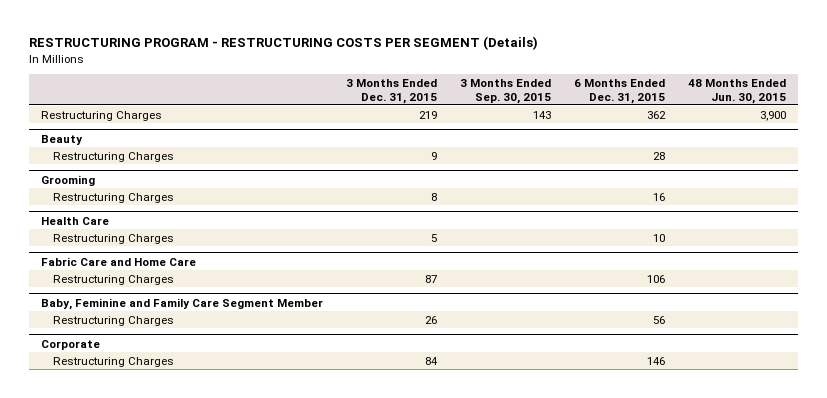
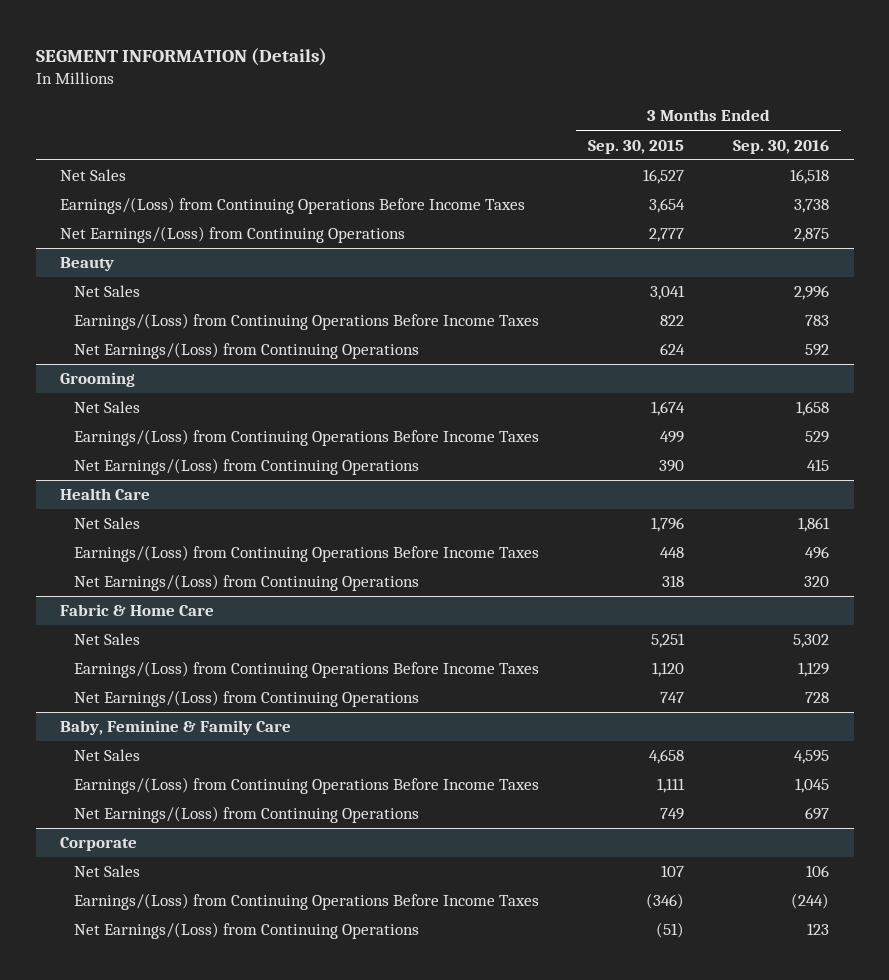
[29,36,539,51] RESTRUCTURING PROGRAM - RESTRUCTURING COSTS PER SEGMENT (Details) -> [35,47,327,66] SEGMENT INFORMATION (Details)
[345,78,437,104] 3 Months Ended Dec. 31, 2015 -> none
[574,78,666,104] 6 Months Ended Dec. 31, 2015 -> none
[688,78,787,104] 48 Months Ended Jun. 30, 2015 -> none
none -> [733,139,830,154] Sep. 30, 2016
[40,110,162,121] Restructuring Charges -> none
none -> [60,169,127,182] Net Sales
none -> [60,197,526,215] Earnings/(Loss) from Continuing Operations Before Income Taxes
none -> [60,226,406,244] Net Earnings/(Loss) from Continuing Operations
[53,151,175,162] Restructuring Charges -> none
none -> [73,285,140,298] Net Sales
none -> [73,313,539,331] Earnings/(Loss) from Continuing Operations Before Income Taxes
none -> [73,342,419,360] Net Earnings/(Loss) from Continuing Operations
[53,192,175,203] Restructuring Charges -> none
none -> [73,401,140,414] Net Sales
none -> [73,429,539,447] Earnings/(Loss) from Continuing Operations Before Income Taxes
none -> [73,458,419,476] Net Earnings/(Loss) from Continuing Operations
[53,233,175,244] Restructuring Charges -> none
[53,274,175,285] Restructuring Charges -> none
[53,315,175,326] Restructuring Charges -> none
none -> [73,517,140,530] Net Sales
none -> [73,545,539,563] Earnings/(Loss) from Continuing Operations Before Income Taxes
none -> [73,574,419,592] Net Earnings/(Loss) from Continuing Operations
[40,256,196,266] Fabric Care and Home Care -> [60,604,215,617] Fabric & Home Care
none -> [73,633,140,646] Net Sales
none -> [73,661,539,679] Earnings/(Loss) from Continuing Operations Before Income Taxes
none -> [73,690,419,708] Net Earnings/(Loss) from Continuing Operations
[40,297,323,310] Baby, Feminine and Family Care Segment Member -> [60,720,292,736] Baby, Feminine & Family Care
none -> [73,749,140,762] Net Sales
none -> [73,777,539,795] Earnings/(Loss) from Continuing Operations Before Income Taxes
none -> [73,806,419,824] Net Earnings/(Loss) from Continuing Operations
[53,356,175,367] Restructuring Charges -> none
none -> [73,865,140,878] Net Sales
none -> [73,893,539,911] Earnings/(Loss) from Continuing Operations Before Income Taxes
none -> [73,922,419,940] Net Earnings/(Loss) from Continuing Operations

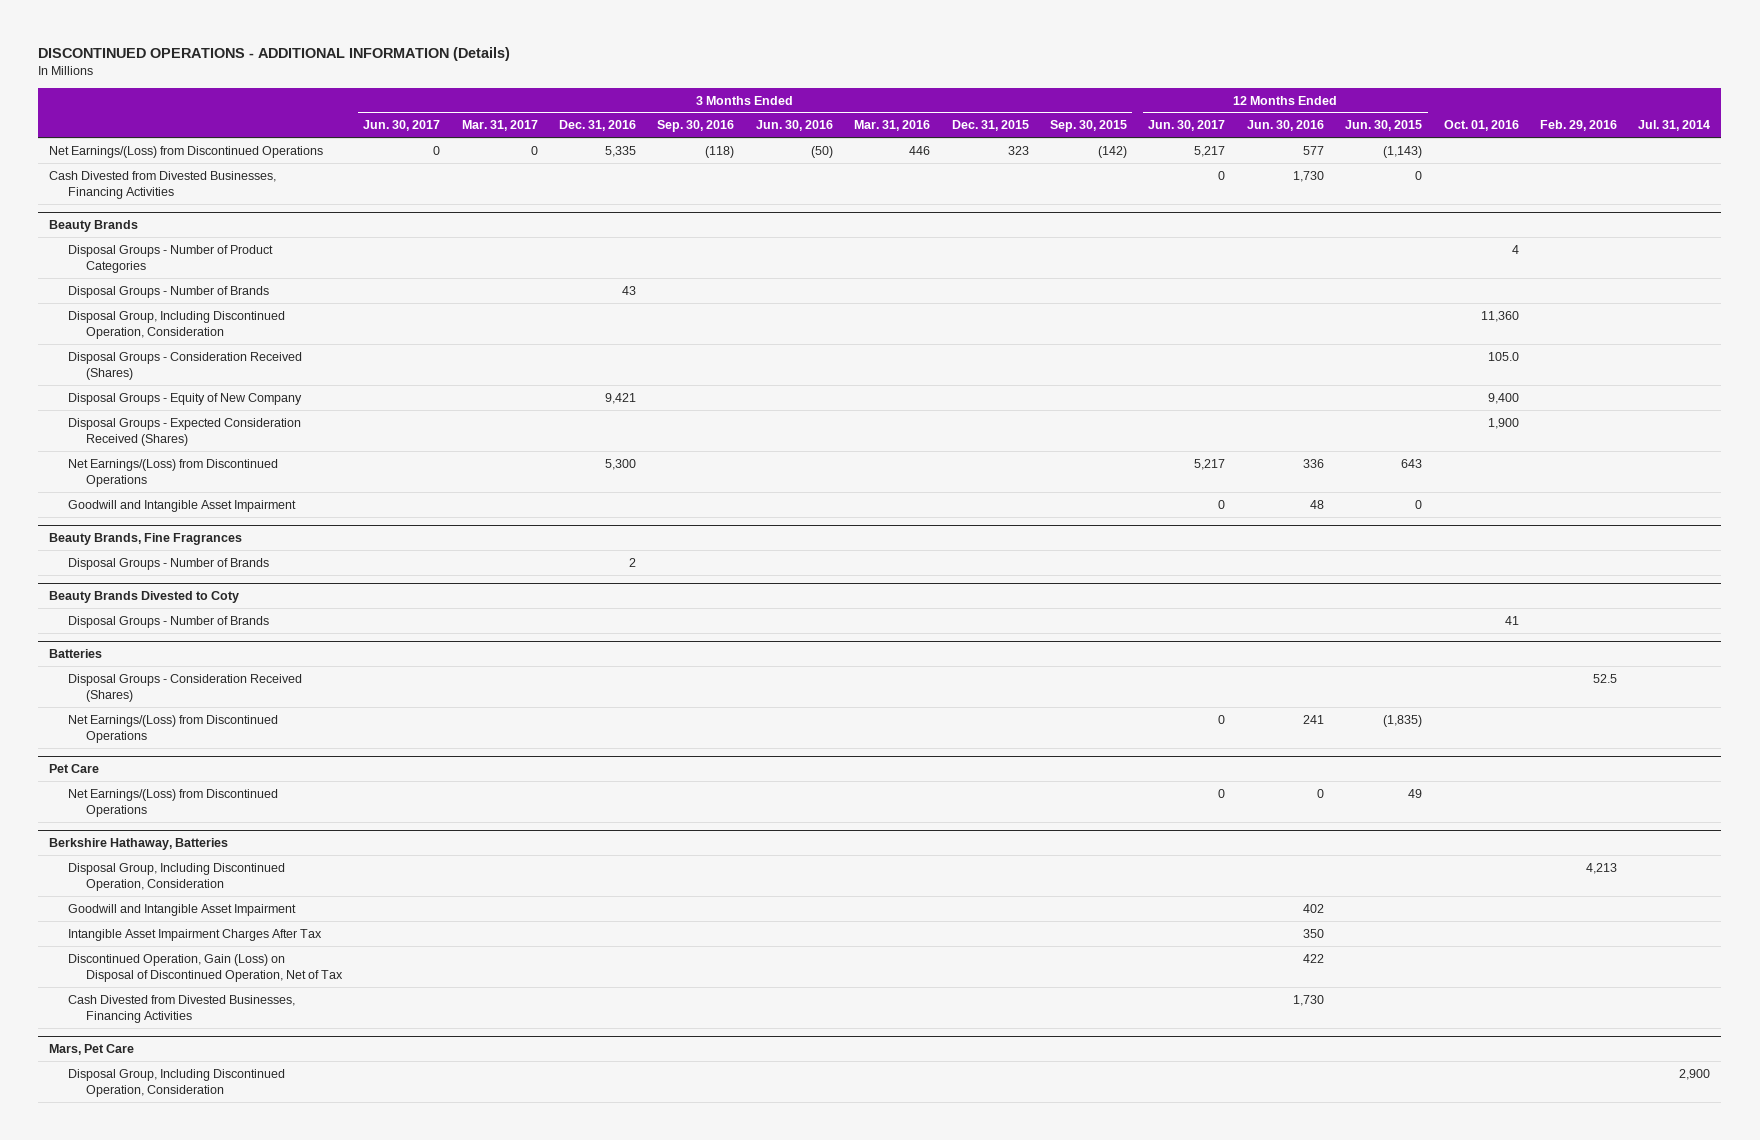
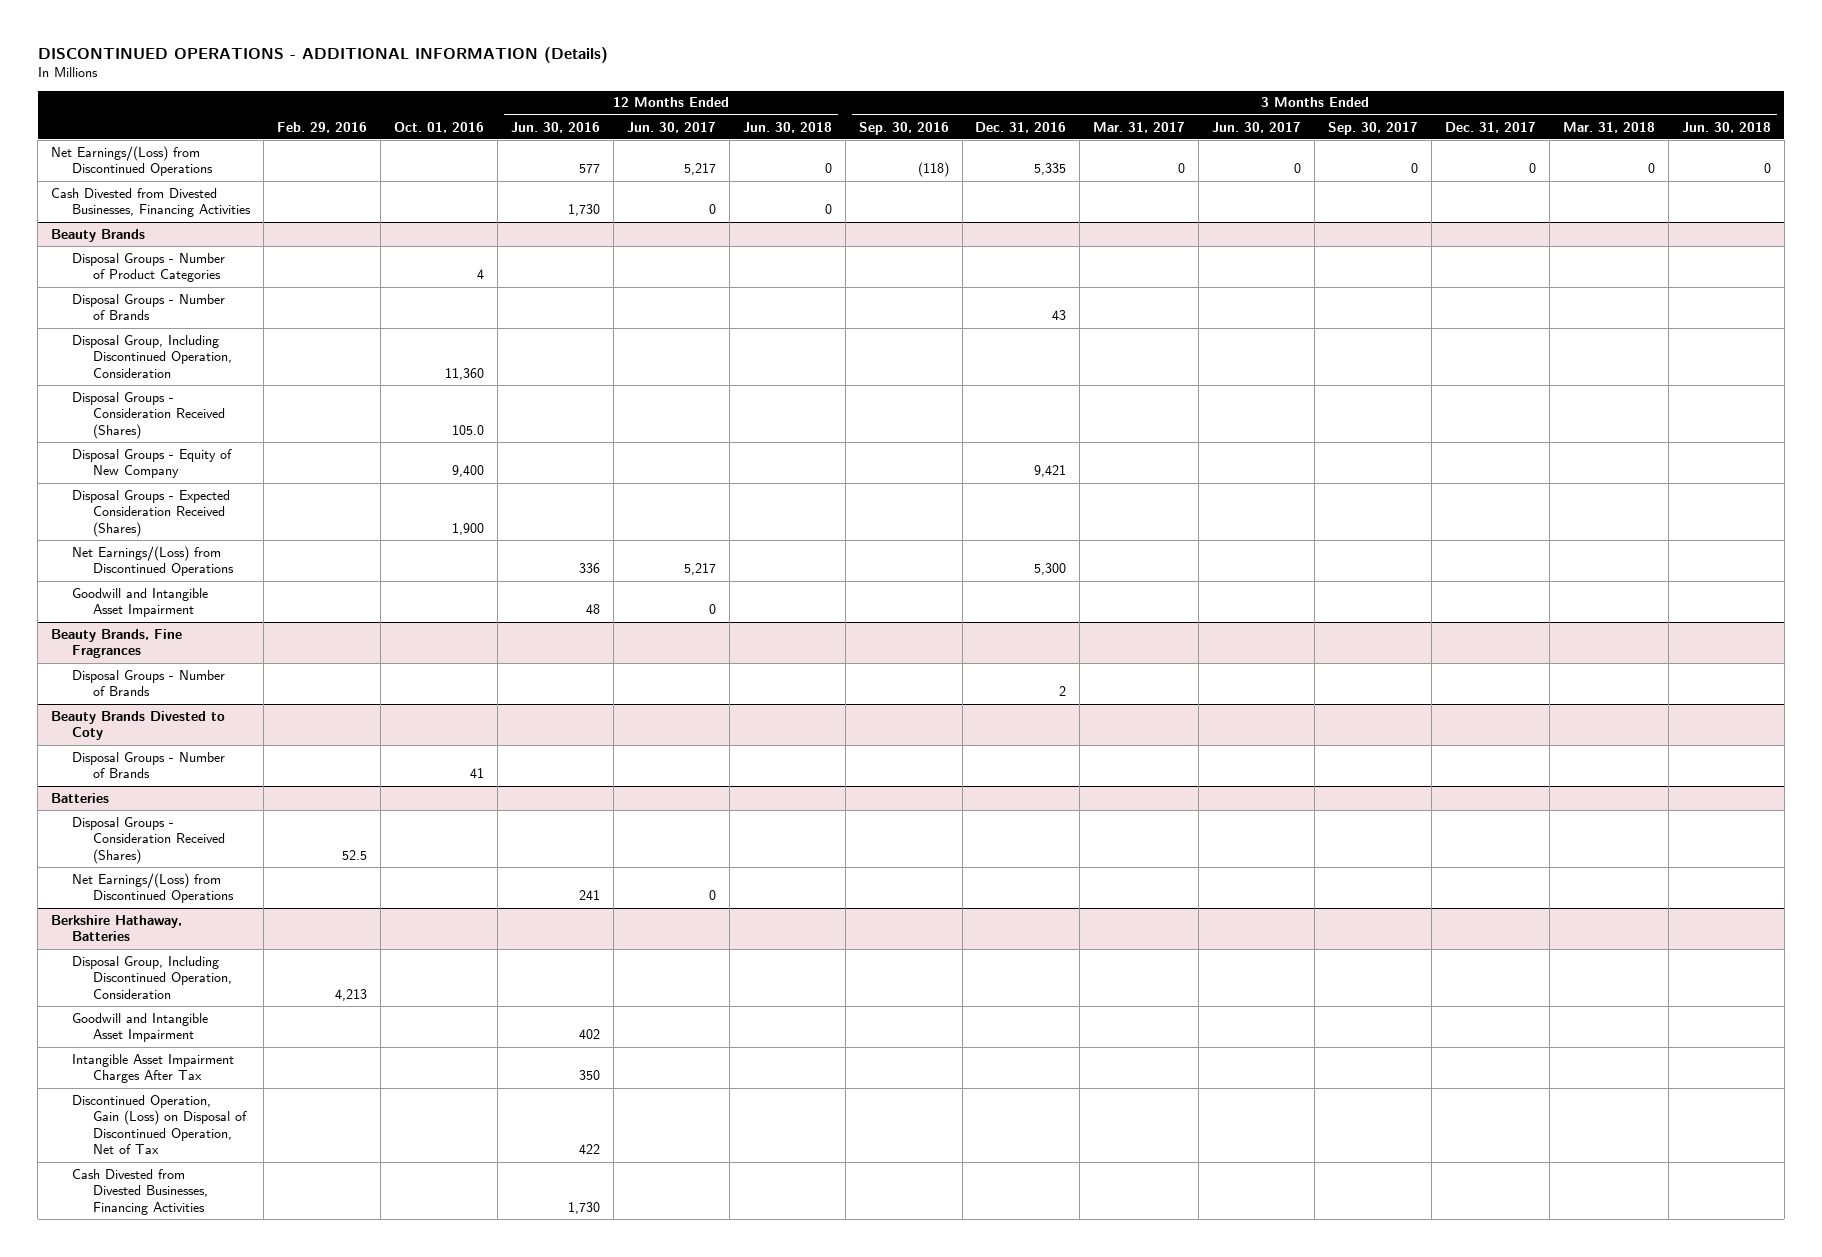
[755,120,833,132] Jun. 30, 2016 -> none
[854,120,931,132] Mar. 31, 2016 -> none
[951,120,1029,132] Dec. 31, 2015 -> none
[1050,120,1128,133] Sep. 30, 2015 -> none
[1345,120,1423,132] Jun. 30, 2015 -> none
[1638,120,1711,132] Jul. 31, 2014 -> none
none -> [742,121,832,133] Jun. 30, 2018
none -> [1328,121,1419,135] Sep. 30, 2017
none -> [1444,121,1536,133] Dec. 31, 2017
none -> [1562,121,1655,133] Mar. 31, 2018
none -> [1681,121,1771,133] Jun. 30, 2018
[49,763,100,773] Pet Care -> none
[67,788,278,817] Net Earnings/(Loss) from Discontinued Operations -> none
[49,1043,135,1055] Mars, Pet Care -> none
[67,1068,285,1097] Disposal Group, Including Discontinued Operation, Consideration -> none

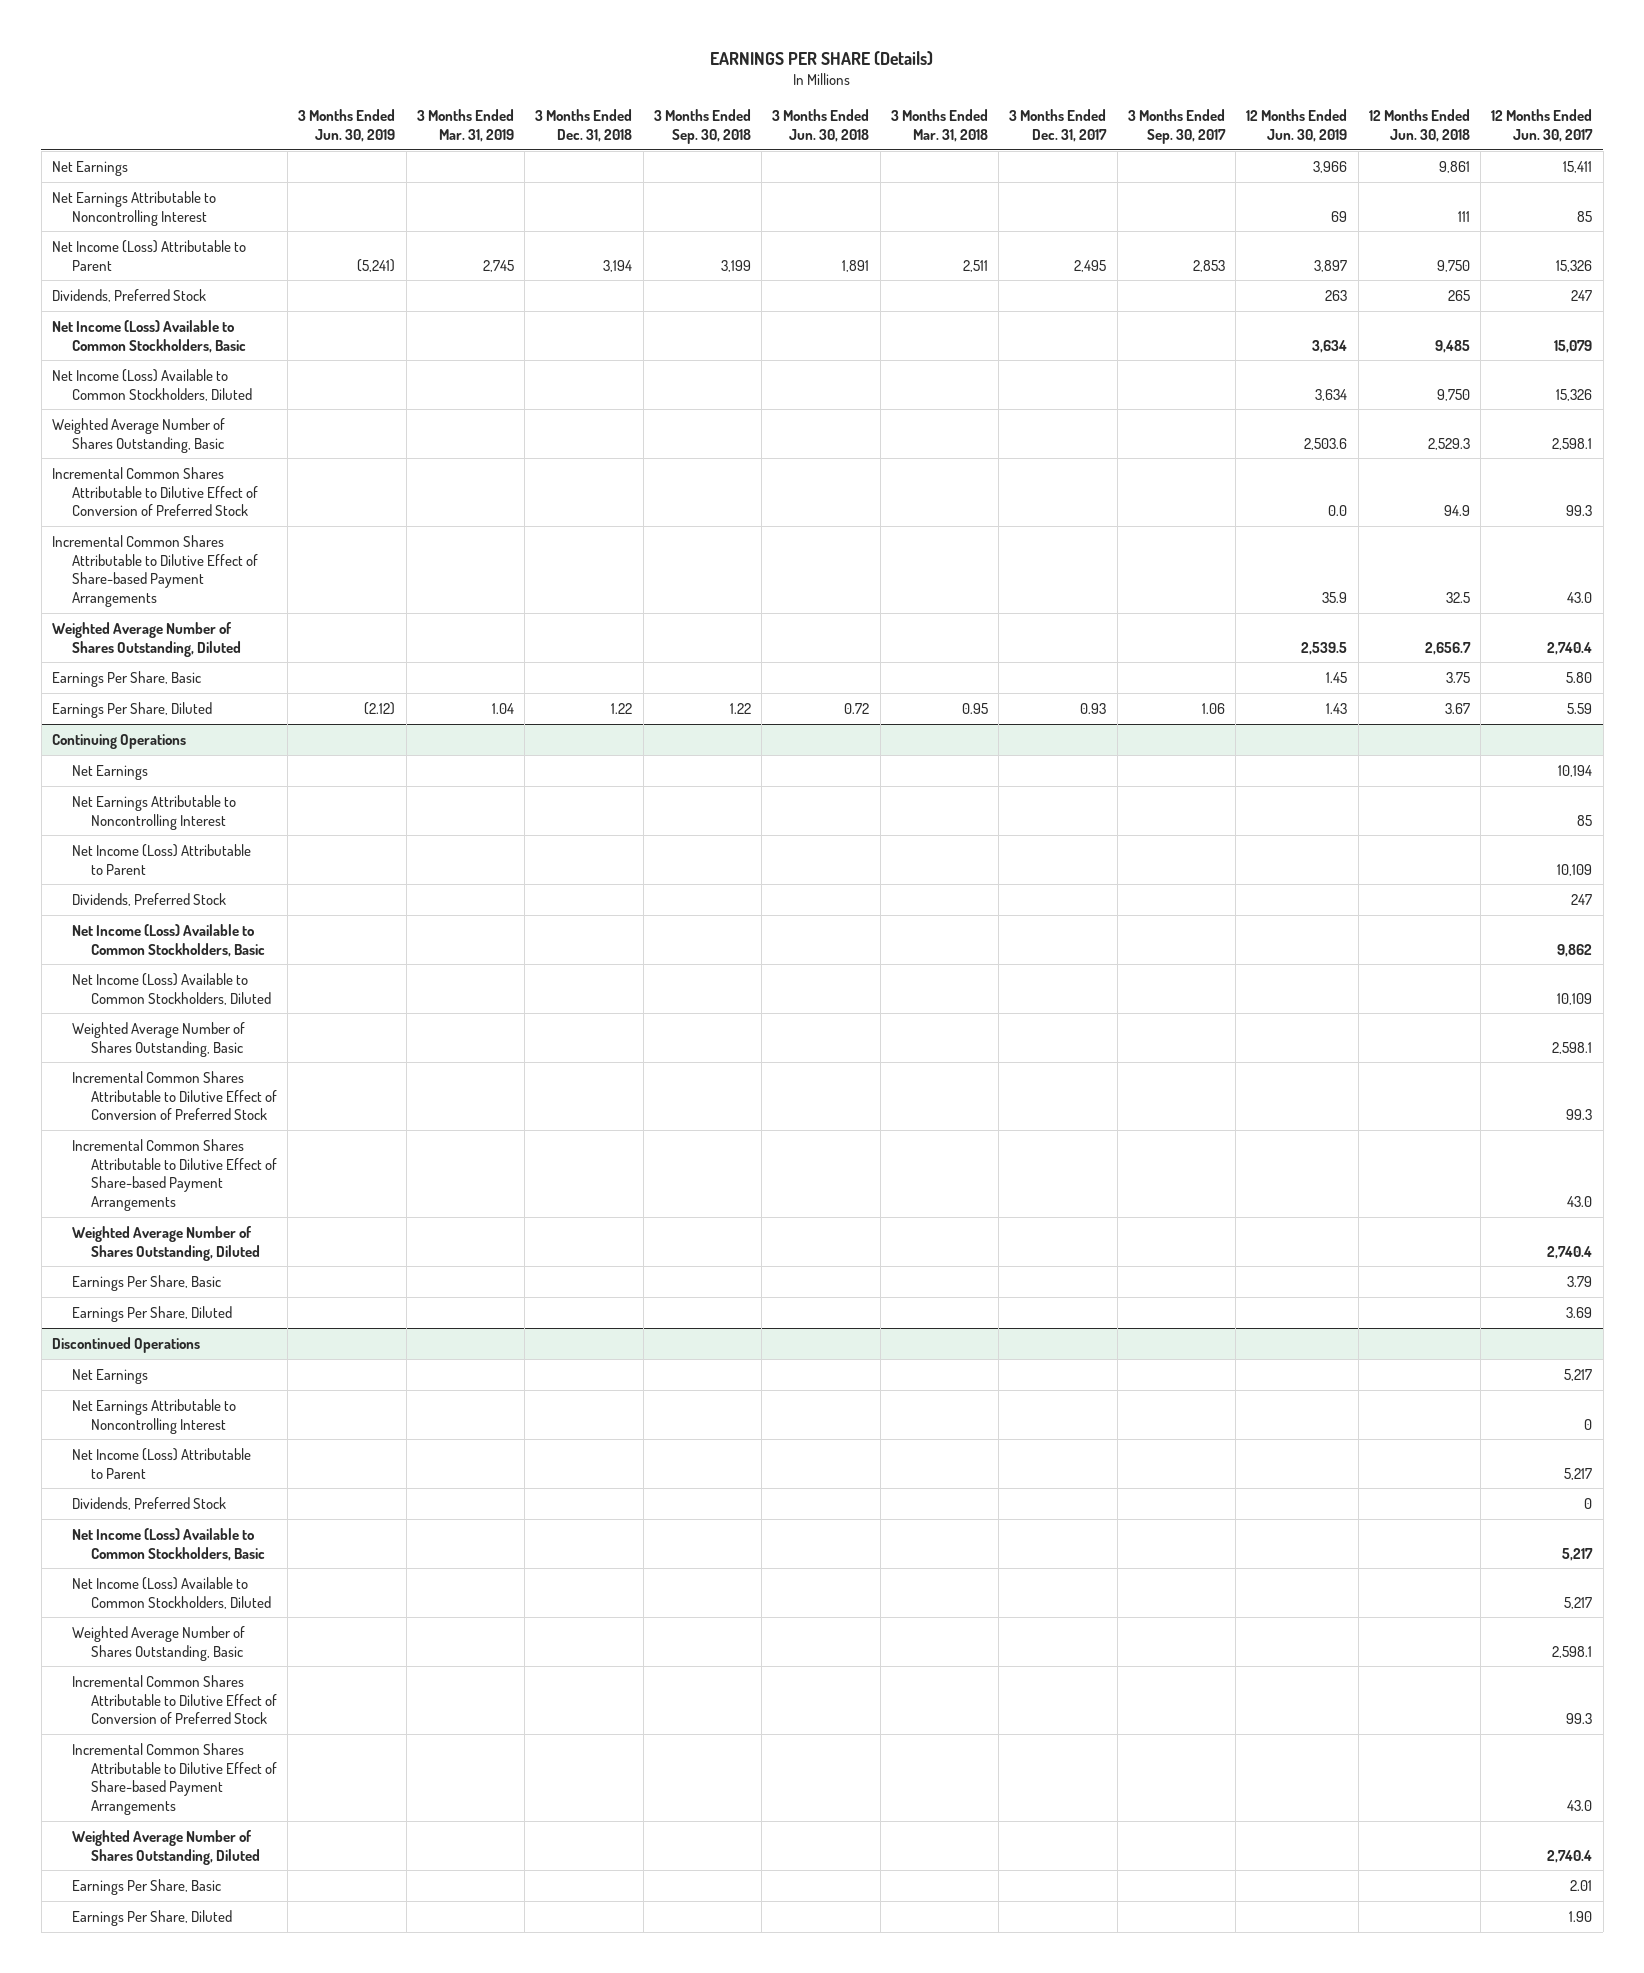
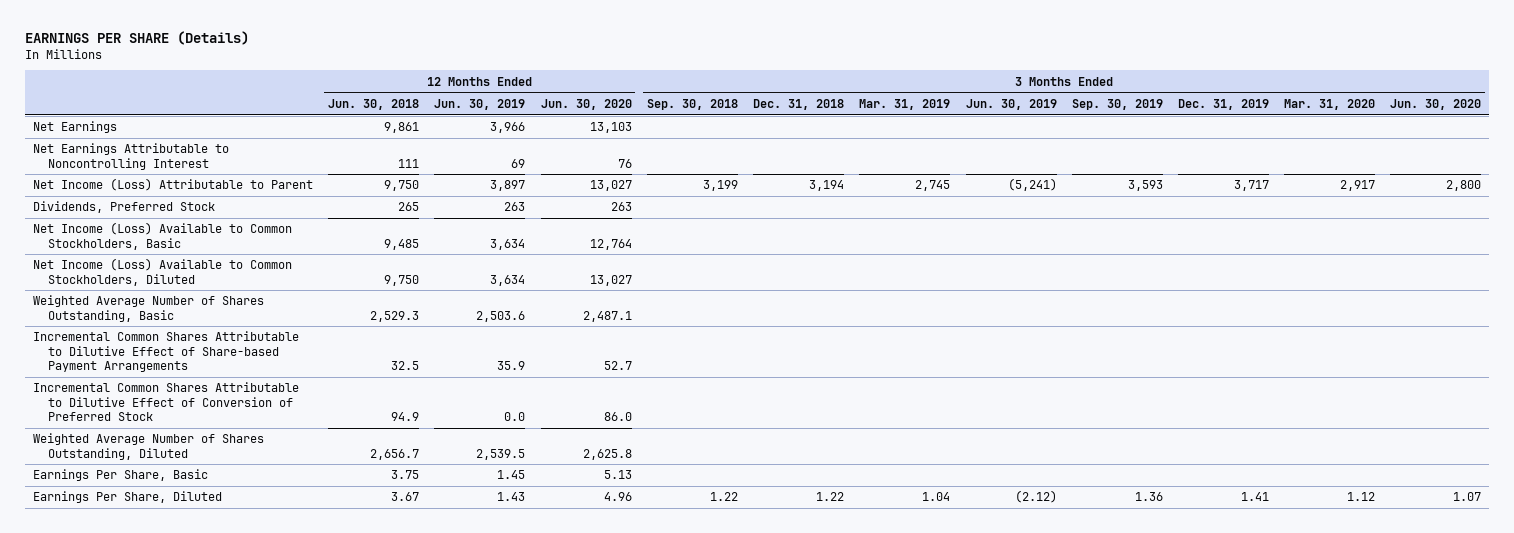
[772,109,870,142] 3 Months Ended Jun. 30, 2018 -> none
[890,109,988,142] 3 Months Ended Mar. 31, 2018 -> none
[1009,109,1108,142] 3 Months Ended Dec. 31, 2017 -> none
[1127,109,1226,144] 3 Months Ended Sep. 30, 2017 -> none
[1491,109,1594,142] 12 Months Ended Jun. 30, 2017 -> none
none -> [540,98,632,110] Jun. 30, 2020
none -> [1071,98,1163,110] Sep. 30, 2019
none -> [1177,98,1269,110] Dec. 31, 2019
none -> [1284,98,1376,110] Mar. 31, 2020
none -> [1390,98,1482,110] Jun. 30, 2020
[52,466,258,517] Incremental Common Shares Attributable to Dilutive Effect of Conversion of Preferred Stock -> [33,382,300,421] Incremental Common Shares Attributable to Dilutive Effect of Conversion of Preferred Stock
[52,733,187,749] Continuing Operations -> none
[71,764,148,780] Net Earnings -> none
[71,794,236,830] Net Earnings Attributable to Noncontrolling Interest -> none
[71,843,251,875] Net Income (Loss) Attributable to Parent -> none
[71,892,226,906] Dividends, Preferred Stock -> none
[71,923,265,957] Net Income (Loss) Available to Common Stockholders, Basic -> none
[71,972,271,1005] Net Income (Loss) Available to Common Stockholders, Diluted -> none
[71,1021,245,1057] Weighted Average Number of Shares Outstanding, Basic -> none
[71,1070,277,1121] Incremental Common Shares Attributable to Dilutive Effect of Conversion of Preferred Stock -> none
[71,1138,277,1211] Incremental Common Shares Attributable to Dilutive Effect of Share-based Payment Arrangements -> none
[71,1225,260,1261] Weighted Average Number of Shares Outstanding, Diluted -> none
[71,1274,221,1291] Earnings Per Share, Basic -> none
[71,1305,232,1322] Earnings Per Share, Diluted -> none
[52,1336,201,1353] Discontinued Operations -> none
[71,1368,148,1384] Net Earnings -> none
[71,1398,236,1434] Net Earnings Attributable to Noncontrolling Interest -> none
[71,1447,251,1479] Net Income (Loss) Attributable to Parent -> none
[71,1496,226,1510] Dividends, Preferred Stock -> none
[71,1527,265,1561] Net Income (Loss) Available to Common Stockholders, Basic -> none
[71,1576,271,1609] Net Income (Loss) Available to Common Stockholders, Diluted -> none
[71,1625,245,1661] Weighted Average Number of Shares Outstanding, Basic -> none
[71,1674,277,1725] Incremental Common Shares Attributable to Dilutive Effect of Conversion of Preferred Stock -> none
[71,1742,277,1815] Incremental Common Shares Attributable to Dilutive Effect of Share-based Payment Arrangements -> none
[71,1829,260,1865] Weighted Average Number of Shares Outstanding, Diluted -> none
[71,1878,221,1895] Earnings Per Share, Basic -> none
[71,1909,232,1926] Earnings Per Share, Diluted -> none

